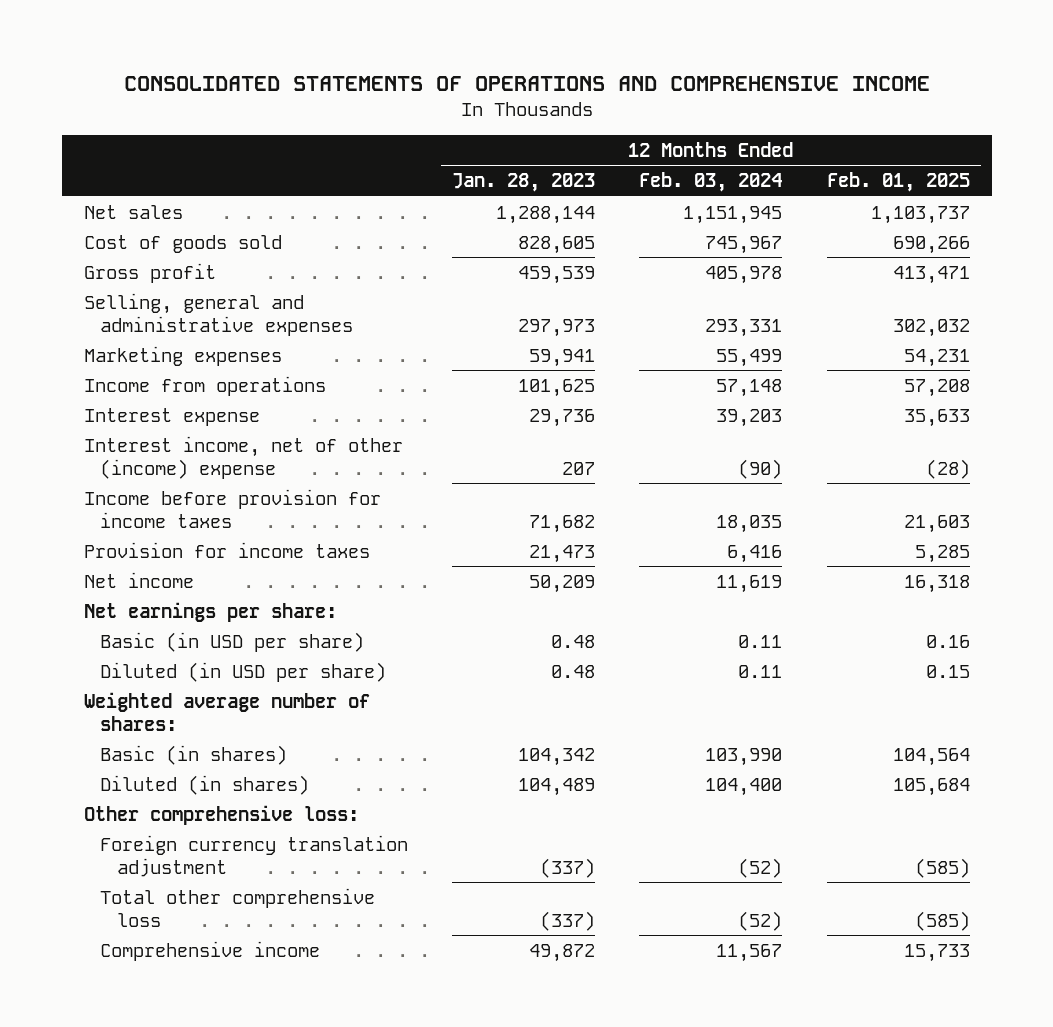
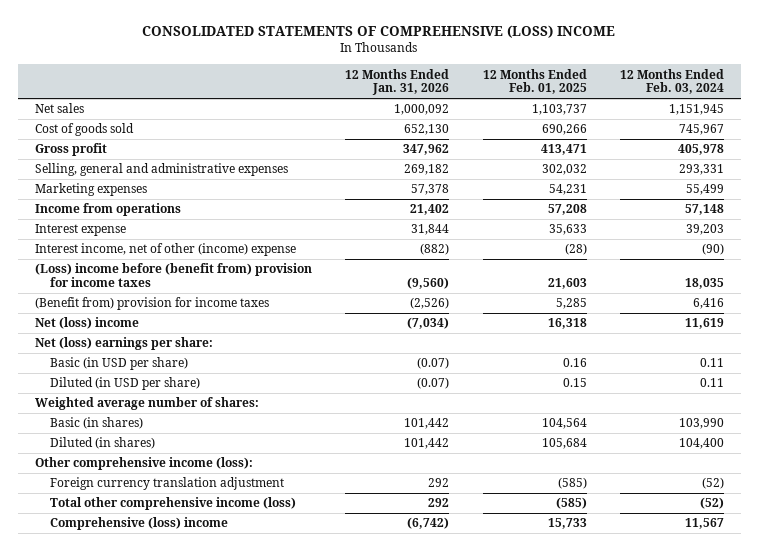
[123,75,930,91] CONSOLIDATED STATEMENTS OF OPERATIONS AND COMPREHENSIVE INCOME -> [142,25,616,39] CONSOLIDATED STATEMENTS OF COMPREHENSIVE (LOSS) INCOME
[452,172,596,192] Jan. 28, 2023 -> none
none -> [345,68,450,96] 12 Months Ended Jan. 31, 2026
[83,488,381,528] Income before provision for income taxes -> [34,263,312,287] (Loss) income before (benefit from) provision for income taxes
[83,541,370,558] Provision for income taxes -> [34,297,269,311] (Benefit from) provision for income taxes
[83,571,194,588] Net income -> [34,317,139,330] Net (loss) income
[83,601,337,622] Net earnings per share: -> [34,337,213,351] Net (loss) earnings per share:
[83,804,359,825] Other comprehensive loss: -> [34,457,253,471] Other comprehensive income (loss):
[100,887,376,927] Total other comprehensive loss -> [49,497,296,511] Total other comprehensive income (loss)
[100,940,321,961] Comprehensive income -> [49,517,228,531] Comprehensive (loss) income

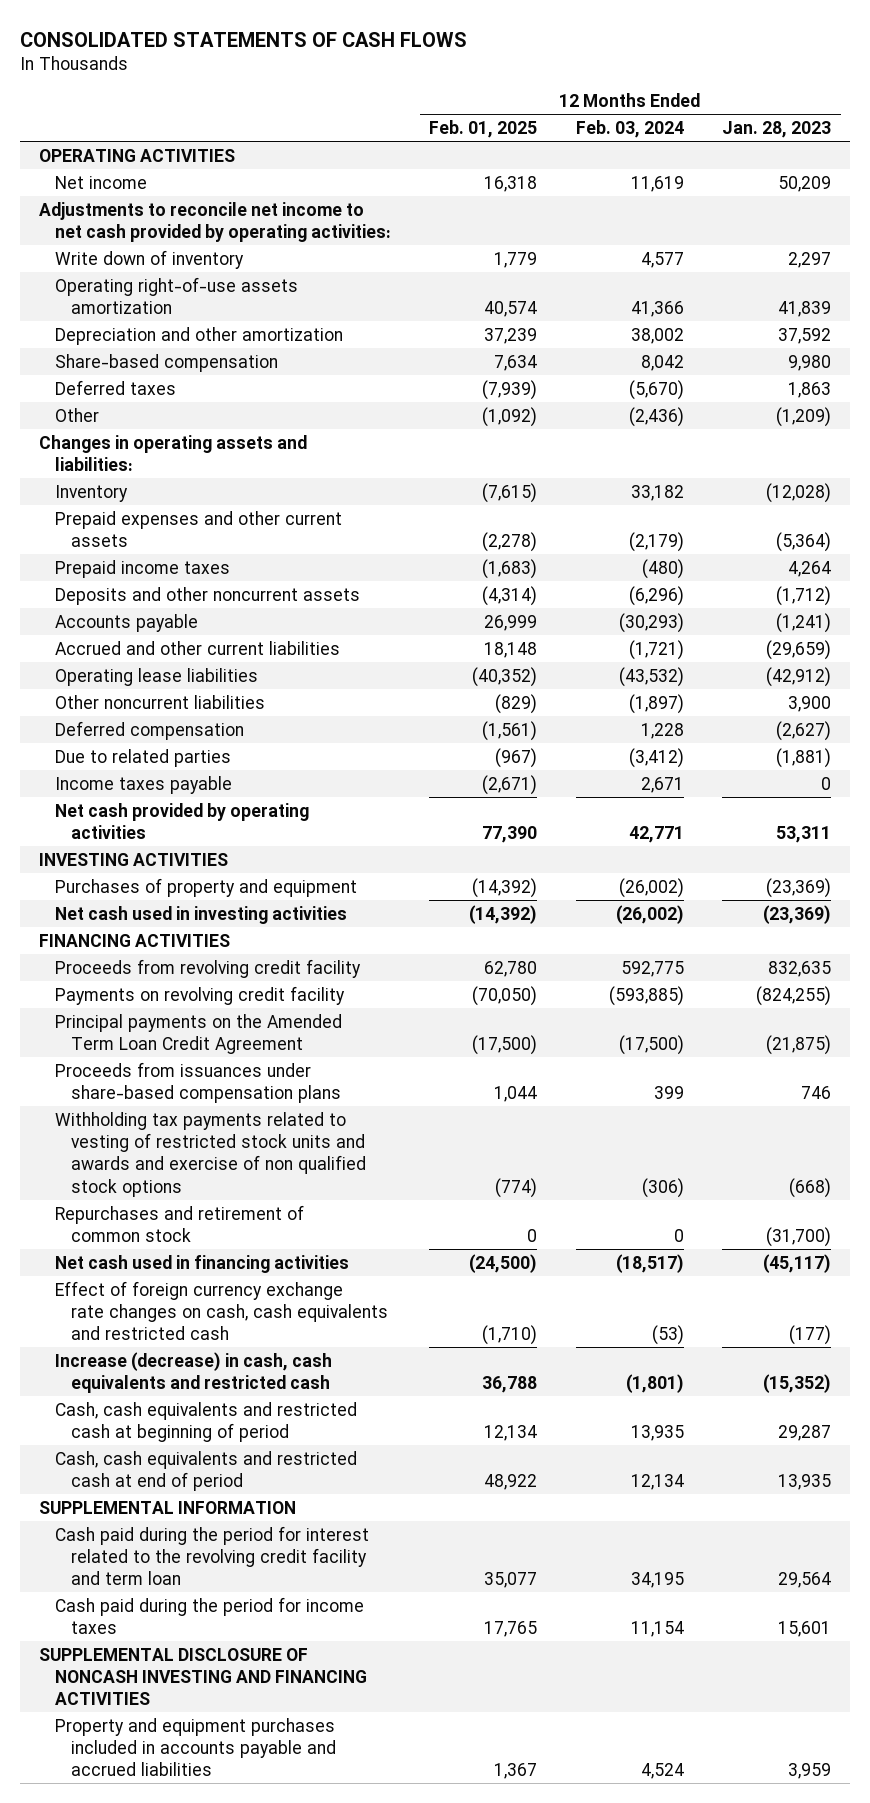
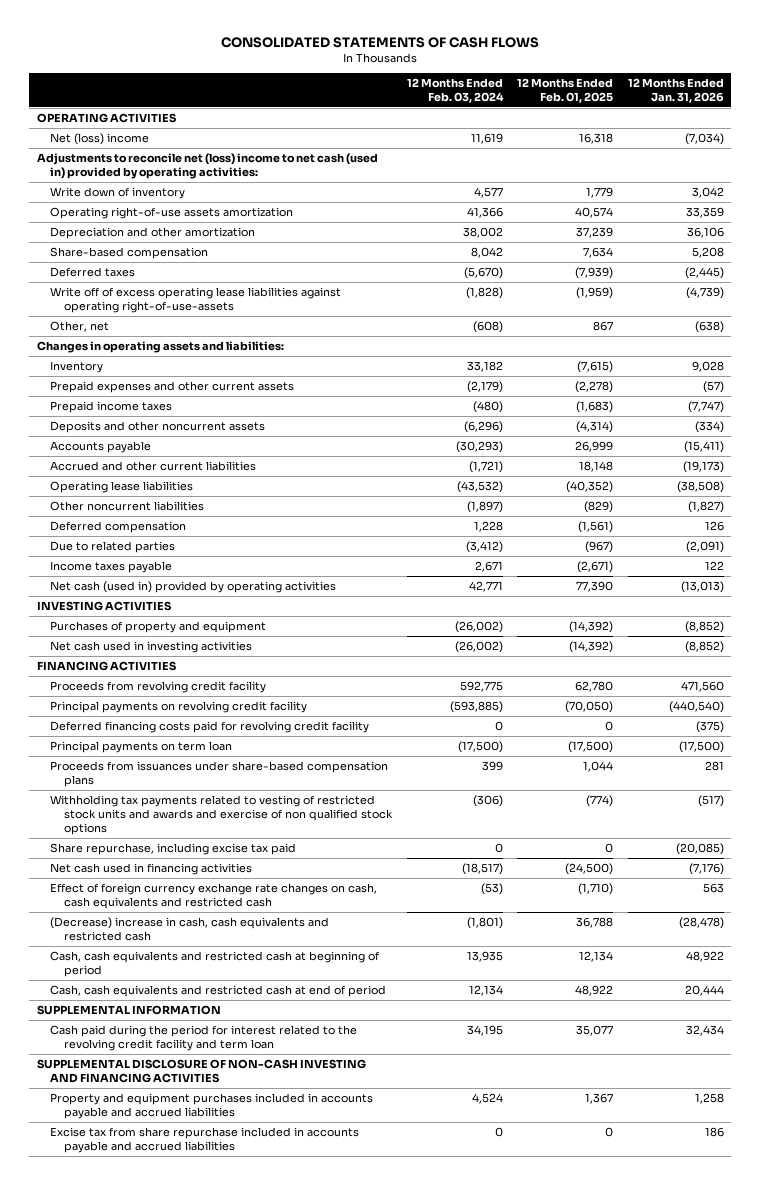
[722,120,832,138] Jan. 28, 2023 -> none
none -> [627,78,724,104] 12 Months Ended Jan. 31, 2026
[54,175,147,189] Net income -> [50,132,150,145] Net (loss) income
[39,201,391,242] Adjustments to reconcile net income to net cash provided by operating activities: -> [36,152,378,179] Adjustments to reconcile net (loss) income to net cash (used in) provided by operating activities:
none -> [50,286,342,313] Write off of excess operating lease liabilities against operating right-of-use-assets
[54,407,99,422] Other -> [50,320,110,332] Other, net
[482,406,538,427] (1,092) -> [593,320,614,331] 867
[628,406,684,427] (2,436) -> [472,320,503,333] (608)
[54,802,309,839] Net cash provided by operating activities -> [50,580,337,593] Net cash (used in) provided by operating activities
[54,985,345,1005] Payments on revolving credit facility -> [50,700,308,713] Principal payments on revolving credit facility
none -> [50,720,370,733] Deferred financing costs paid for revolving credit facility
[54,1013,342,1054] Principal payments on the Amended Term Loan Credit Agreement -> [50,740,233,753] Principal payments on term loan
[54,1204,304,1242] Repurchases and retirement of common stock -> [50,842,297,855] Share repurchase, including excise tax paid
[54,1351,332,1393] Increase (decrease) in cash, cash equivalents and restricted cash -> [50,916,330,941] (Decrease) increase in cash, cash equivalents and restricted cash
[54,1596,364,1634] Cash paid during the period for income taxes -> none
[39,1647,367,1706] SUPPLEMENTAL DISCLOSURE OF NONCASH INVESTING AND FINANCING ACTIVITIES -> [36,1058,366,1083] SUPPLEMENTAL DISCLOSURE OF NON-CASH INVESTING AND FINANCING ACTIVITIES
none -> [50,1126,360,1153] Excise tax from share repurchase included in accounts payable and accrued liabilities

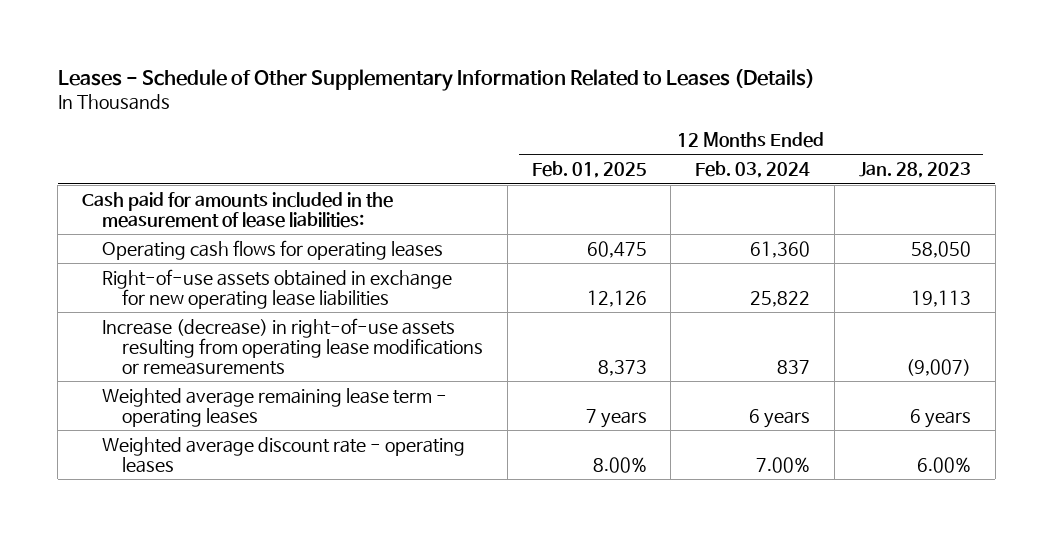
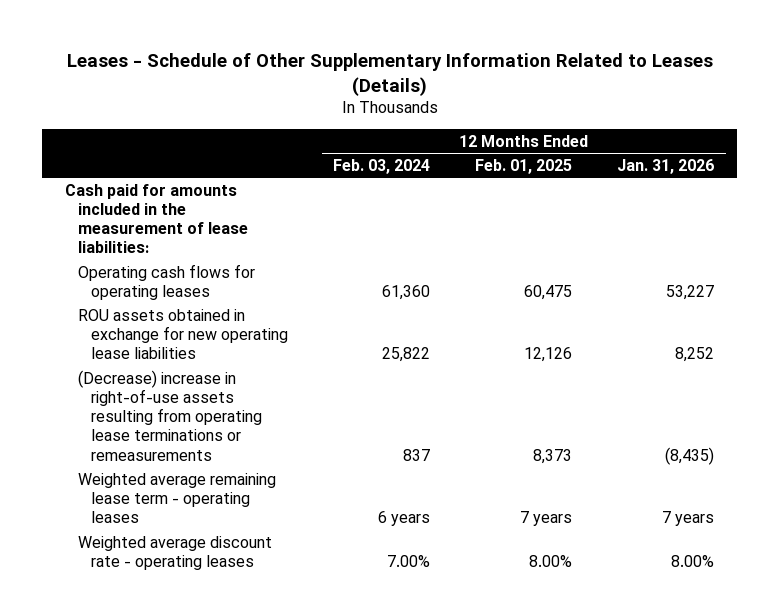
[859,162,972,179] Jan. 28, 2023 -> none
none -> [617,158,715,174] Jan. 31, 2026
[101,268,452,309] Right-of-use assets obtained in exchange for new operating lease liabilities -> [77,308,289,360] ROU assets obtained in exchange for new operating lease liabilities
[101,317,483,375] Increase (decrease) in right-of-use assets resulting from operating lease modifications or remeasurements -> [77,369,263,461] (Decrease) increase in right-of-use assets resulting from operating lease terminations or remeasurements

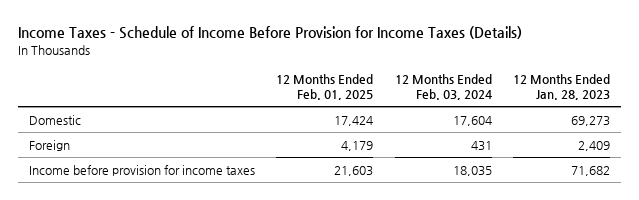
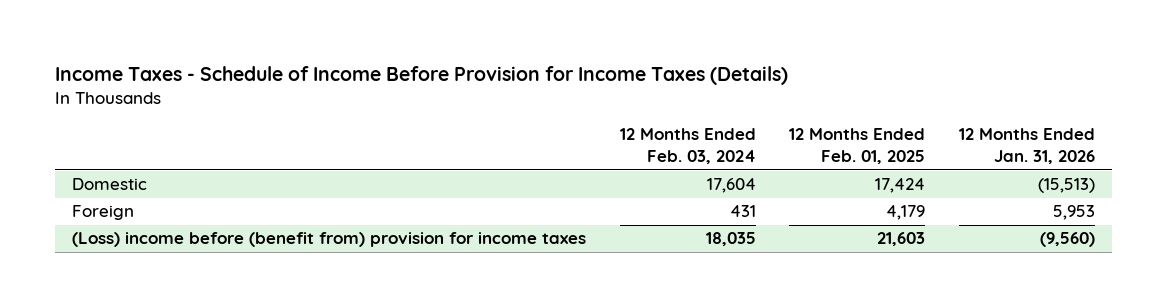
[512,73,610,100] 12 Months Ended Jan. 28, 2023 -> none
none -> [958,128,1095,165] 12 Months Ended Jan. 31, 2026
[28,164,255,176] Income before provision for income taxes -> [72,232,587,248] (Loss) income before (benefit from) provision for income taxes

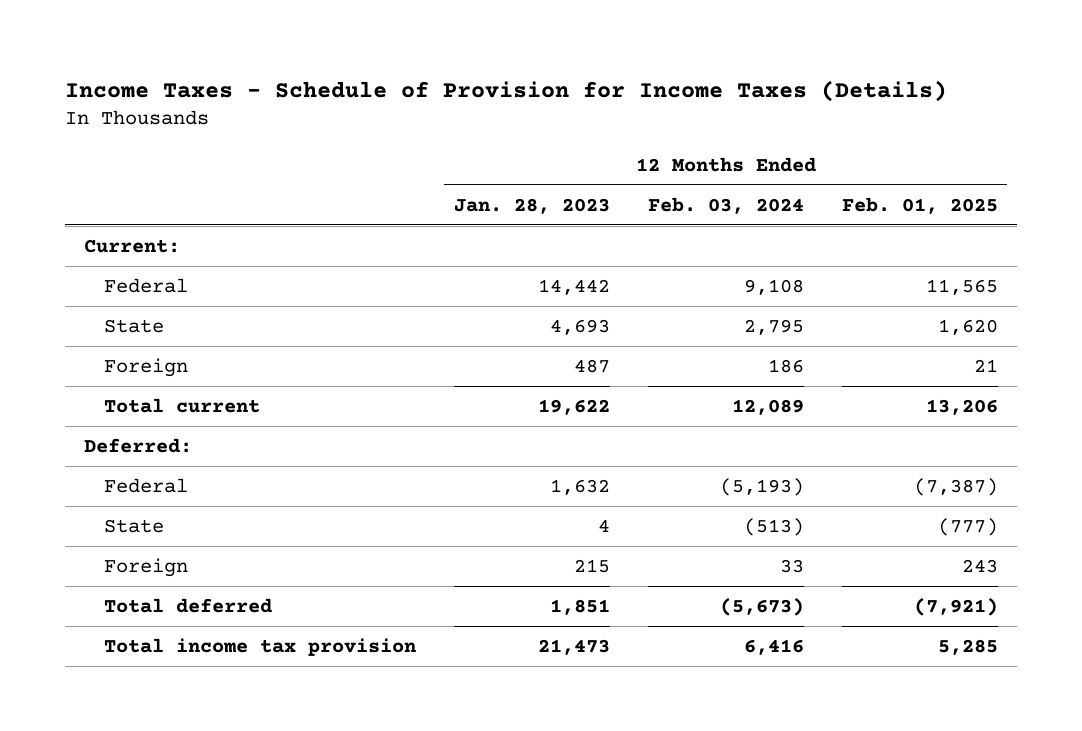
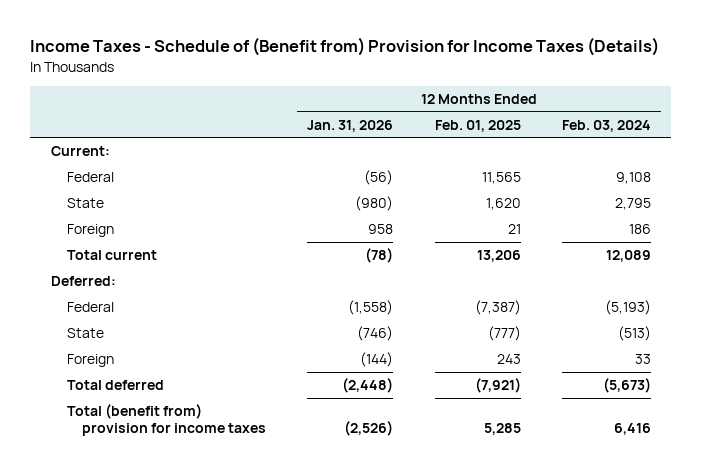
[65,79,948,102] Income Taxes - Schedule of Provision for Income Taxes (Details) -> [30,37,660,57] Income Taxes - Schedule of (Benefit from) Provision for Income Taxes (Details)
[453,197,610,214] Jan. 28, 2023 -> none
none -> [307,119,394,132] Jan. 31, 2026
[103,637,416,656] Total income tax provision -> [66,404,267,436] Total (benefit from) provision for income taxes

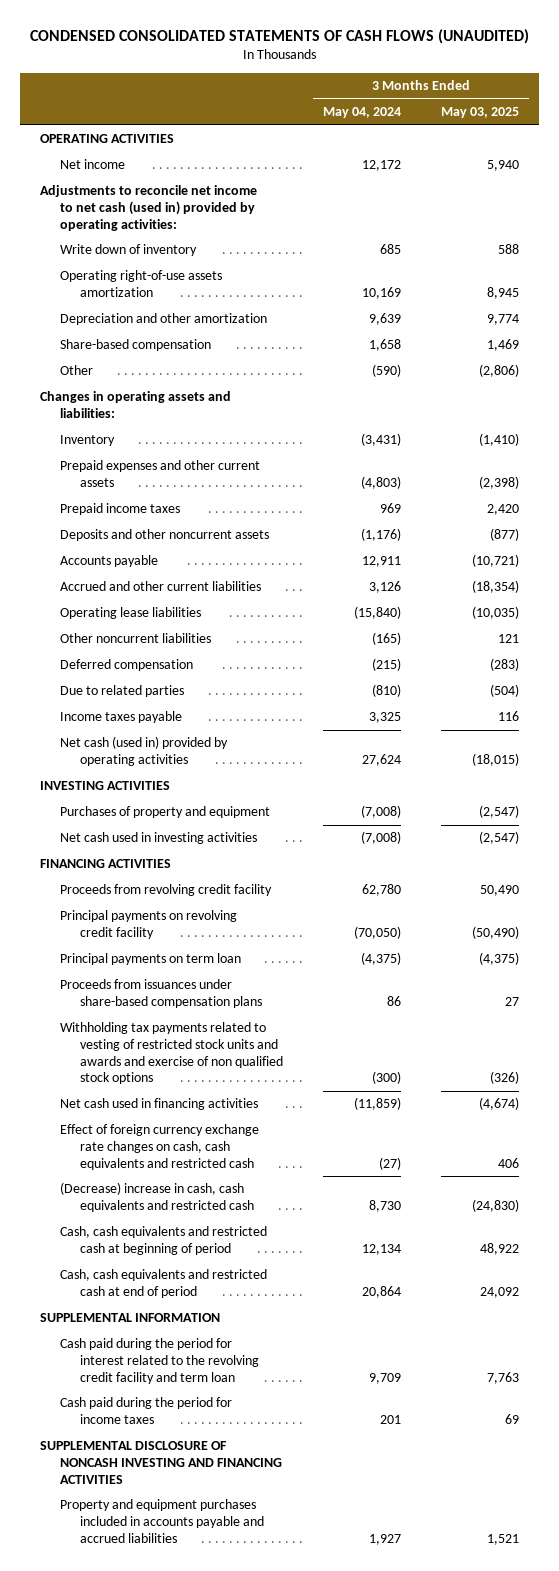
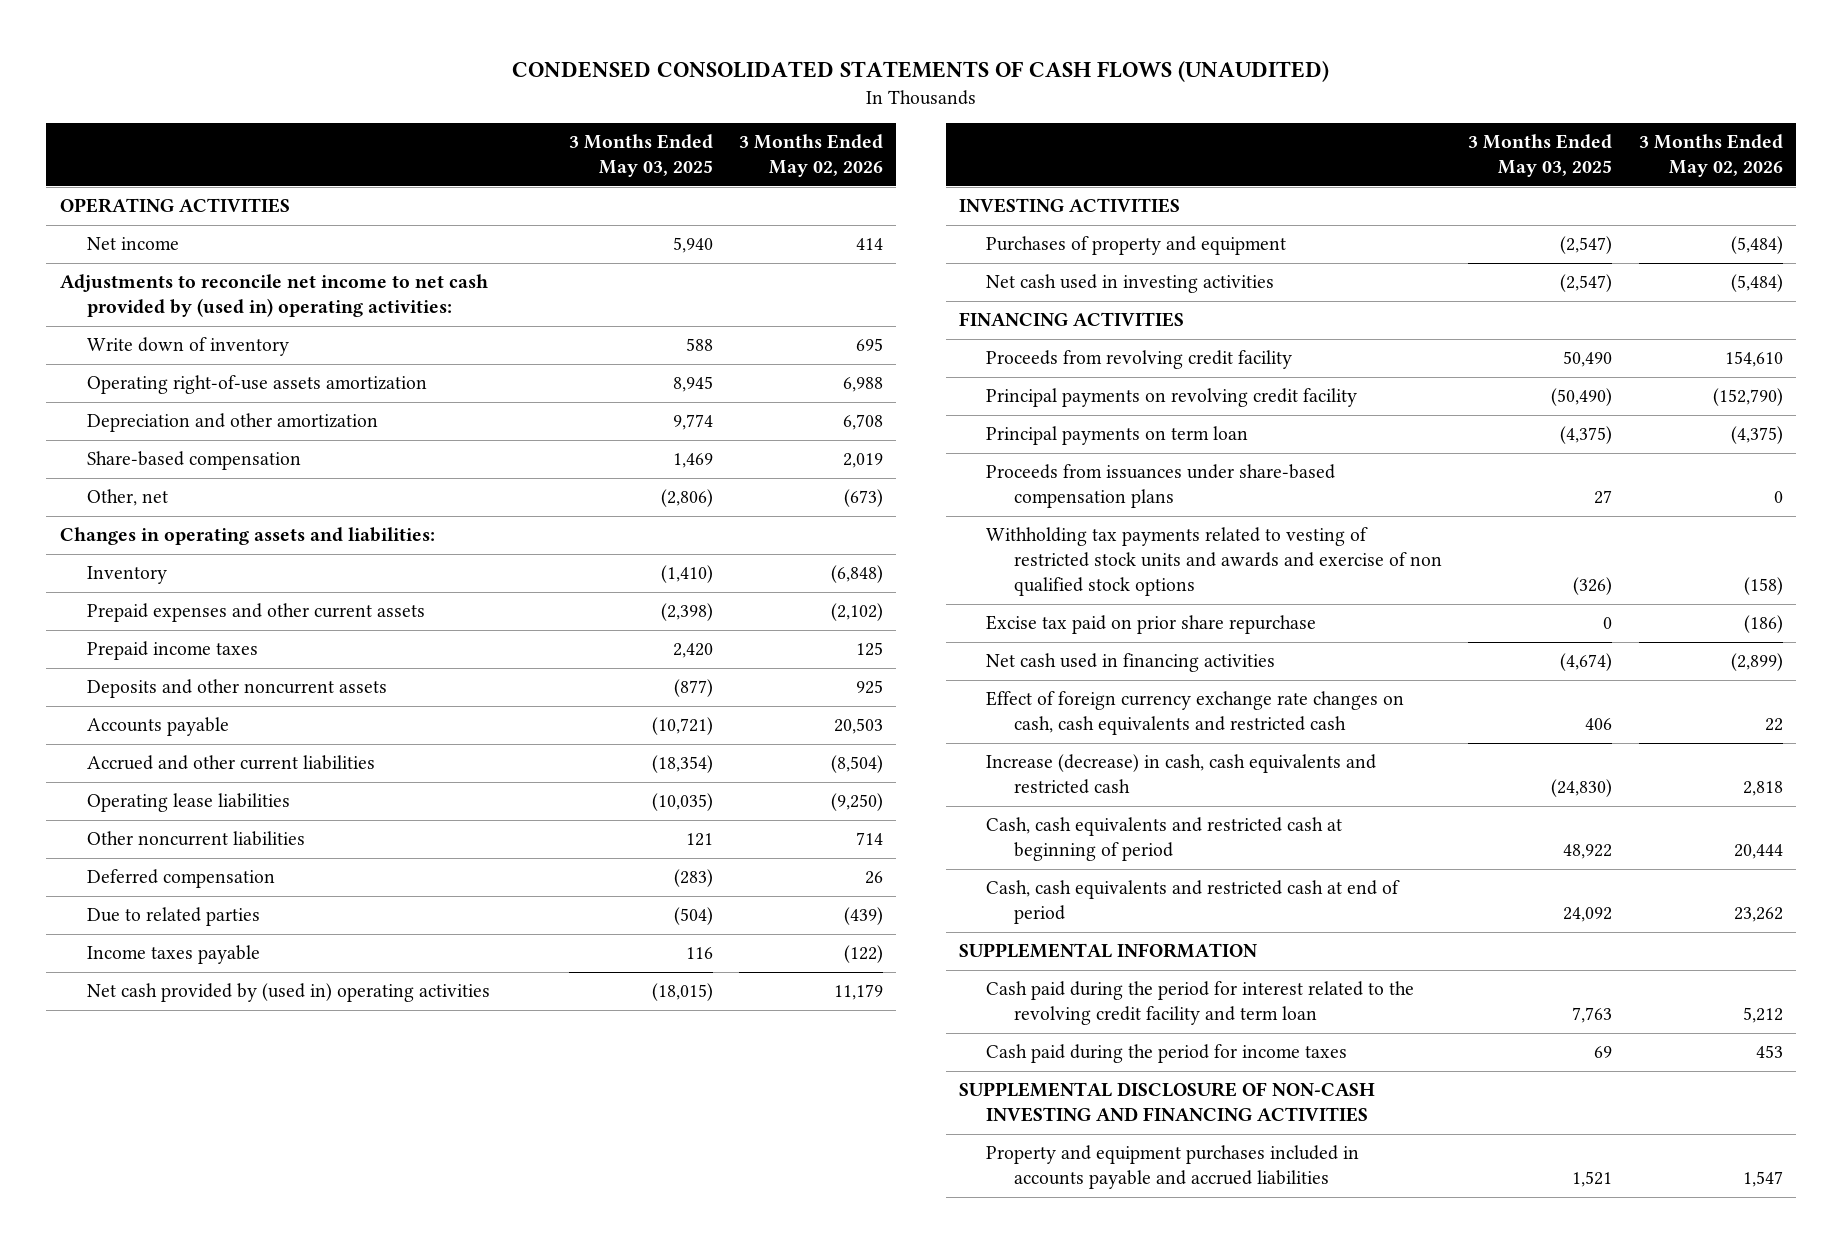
[323,107,402,119] May 04, 2024 -> none
none -> [739,134,884,178] 3 Months Ended May 02, 2026
[40,185,258,231] Adjustments to reconcile net income to net cash (used in) provided by operating activities: -> [59,274,488,318] Adjustments to reconcile net income to net cash provided by (used in) operating activities:
[60,365,94,376] Other -> [87,489,169,507] Other, net
[60,736,229,767] Net cash (used in) provided by operating activities -> [87,983,491,1003] Net cash provided by (used in) operating activities
none -> [986,615,1317,635] Excise tax paid on prior share repurchase
[60,1182,255,1213] (Decrease) increase in cash, cash equivalents and restricted cash -> [986,754,1377,795] Increase (decrease) in cash, cash equivalents and restricted cash
[40,1441,283,1484] SUPPLEMENTAL DISCLOSURE OF NONCASH INVESTING AND FINANCING ACTIVITIES -> [958,1082,1375,1123] SUPPLEMENTAL DISCLOSURE OF NON-CASH INVESTING AND FINANCING ACTIVITIES

